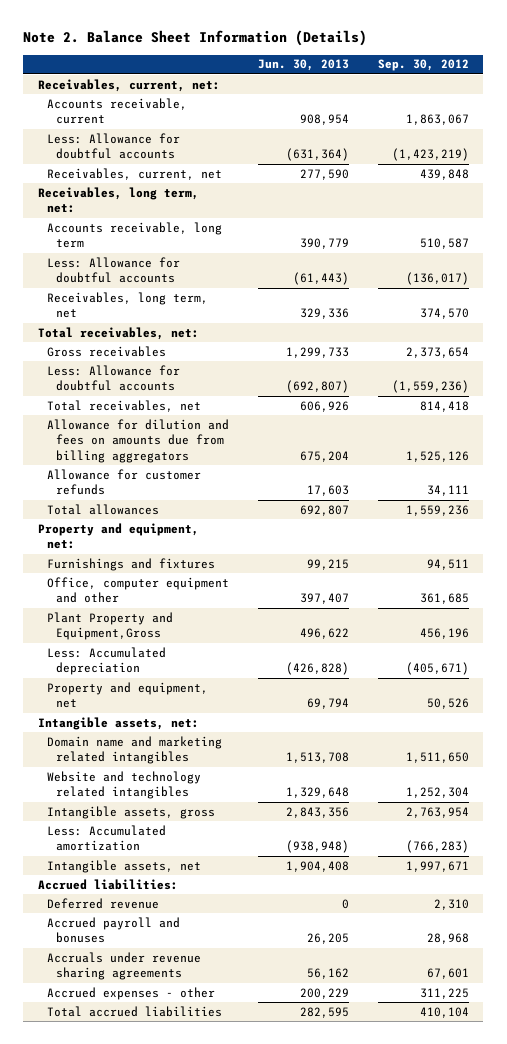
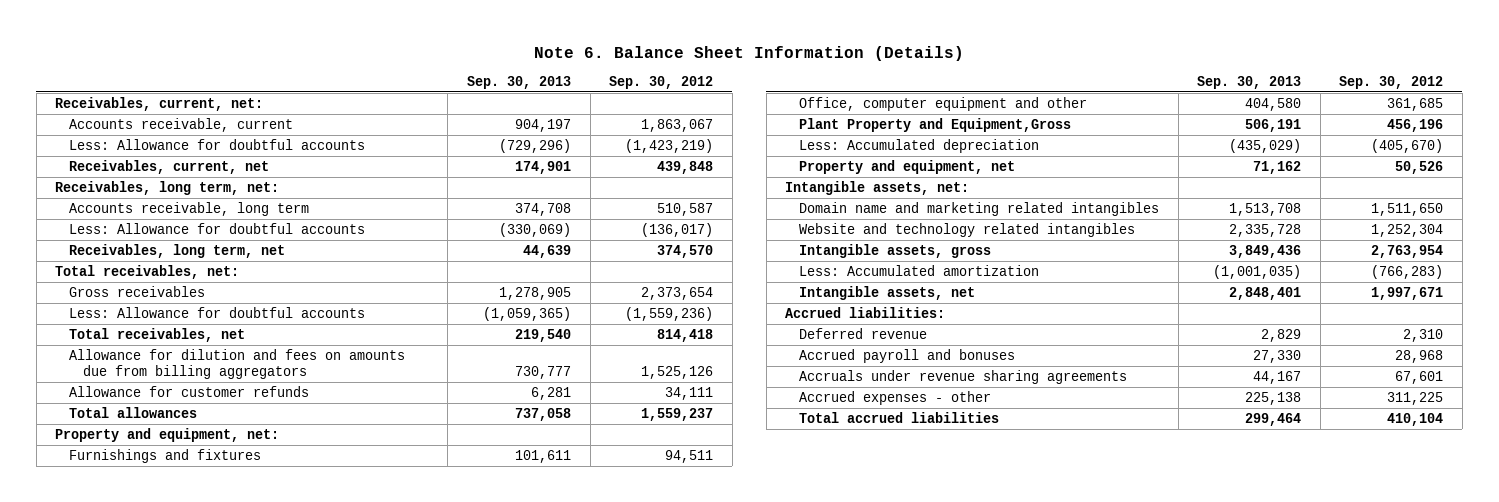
[23,30,368,47] Note 2. Balance Sheet Information (Details) -> [534,45,965,61] Note 6. Balance Sheet Information (Details)
[258,59,350,72] Jun. 30, 2013 -> none
none -> [466,76,571,90] Sep. 30, 2013
[405,504,469,516] 1,559,236 -> [641,407,714,421] 1,559,237
[405,662,469,676] (405,671) -> [1371,138,1444,153] (405,670)

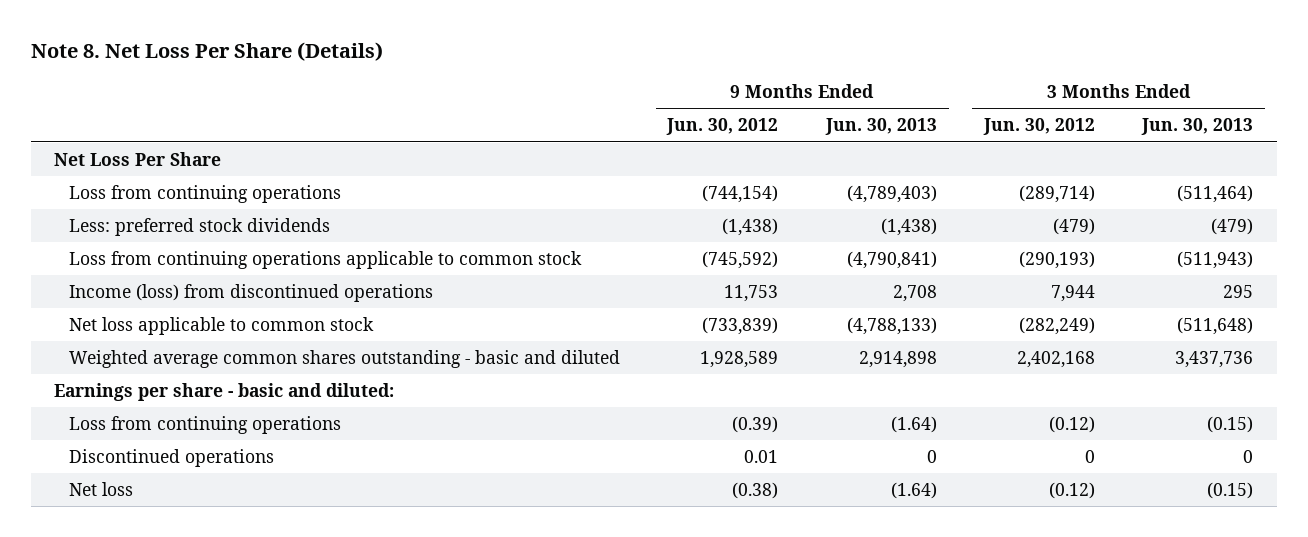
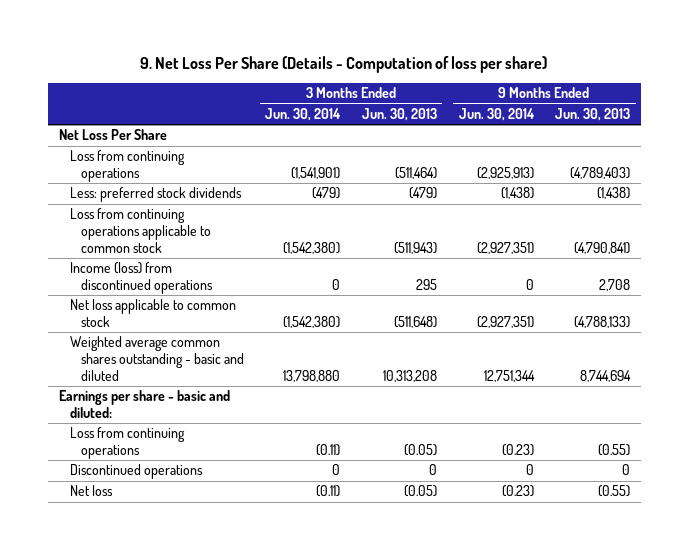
[30,41,383,61] Note 8. Net Loss Per Share (Details) -> [140,56,548,74] 9. Net Loss Per Share (Details - Computation of loss per share)
[666,118,779,136] Jun. 30, 2012 -> none
[983,118,1096,136] Jun. 30, 2012 -> none
none -> [265,107,342,121] Jun. 30, 2014
none -> [458,107,535,121] Jun. 30, 2014
[858,350,937,368] 2,914,898 -> [580,369,632,382] 8,744,694
[1175,350,1254,368] 3,437,736 -> [383,369,438,382] 10,313,208
[890,415,937,433] (1.64) -> [598,443,631,456] (0.55)
[1207,415,1254,433] (0.15) -> [404,443,438,456] (0.05)
[890,481,937,499] (1.64) -> [598,485,631,498] (0.55)
[1207,481,1254,499] (0.15) -> [404,485,438,498] (0.05)

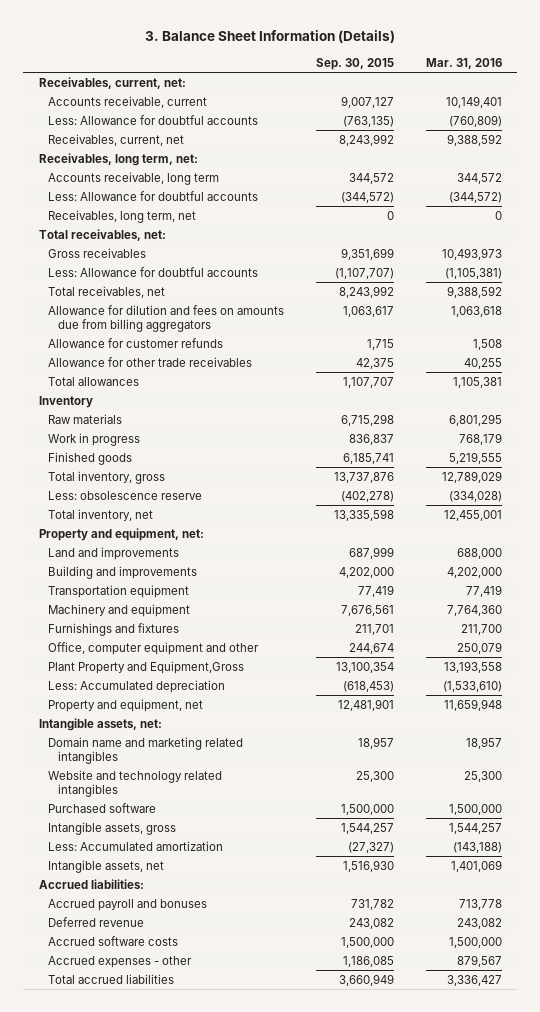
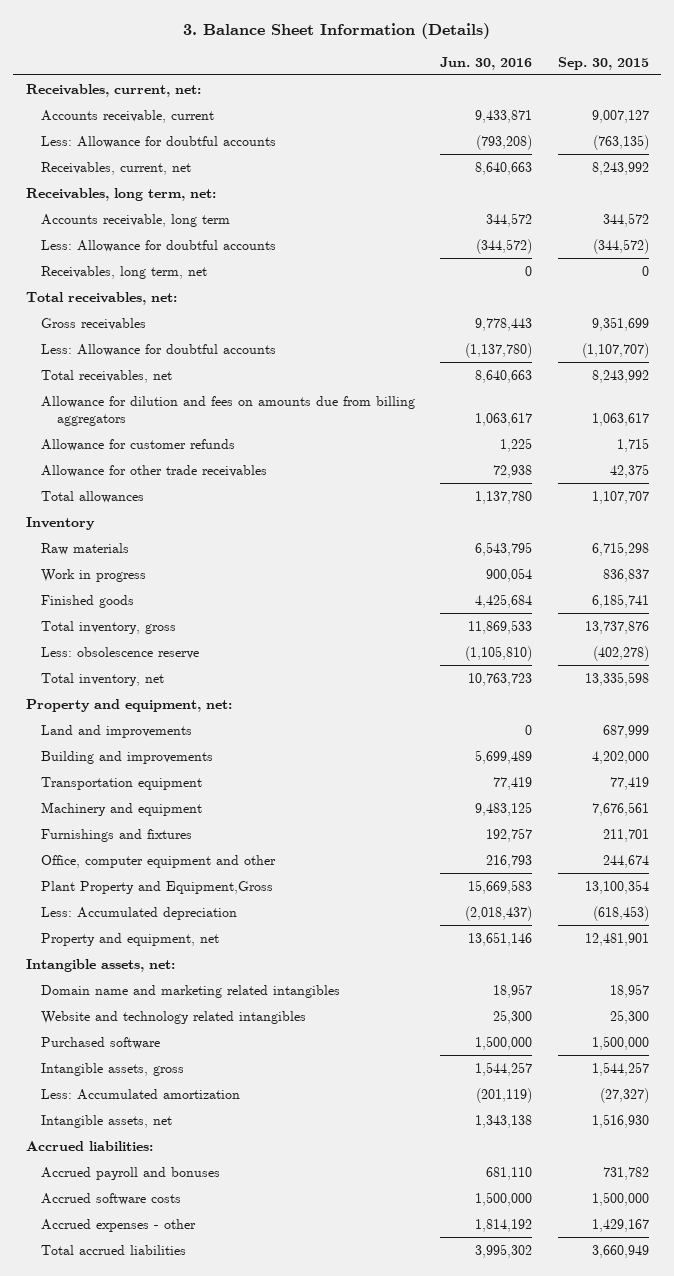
[425,57,502,69] Mar. 31, 2016 -> none
none -> [440,56,533,70] Jun. 30, 2016
[48,916,145,927] Deferred revenue -> none
[342,955,394,967] 1,186,085 -> [591,1218,649,1232] 1,429,167

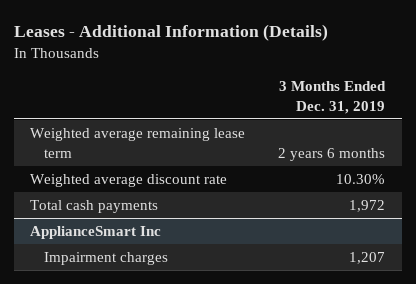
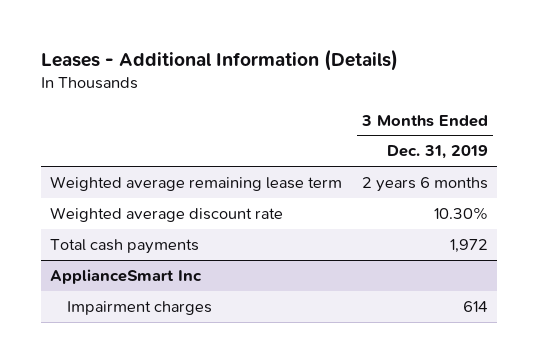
[349,251,386,264] 1,207 -> [462,300,488,312] 614

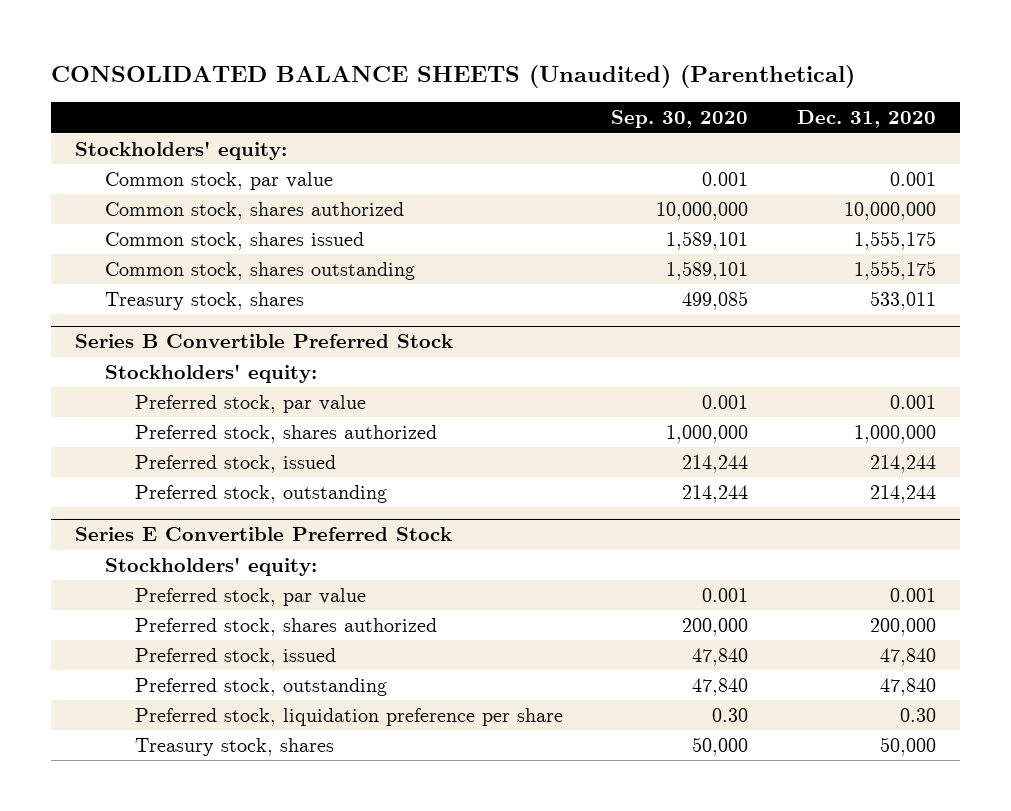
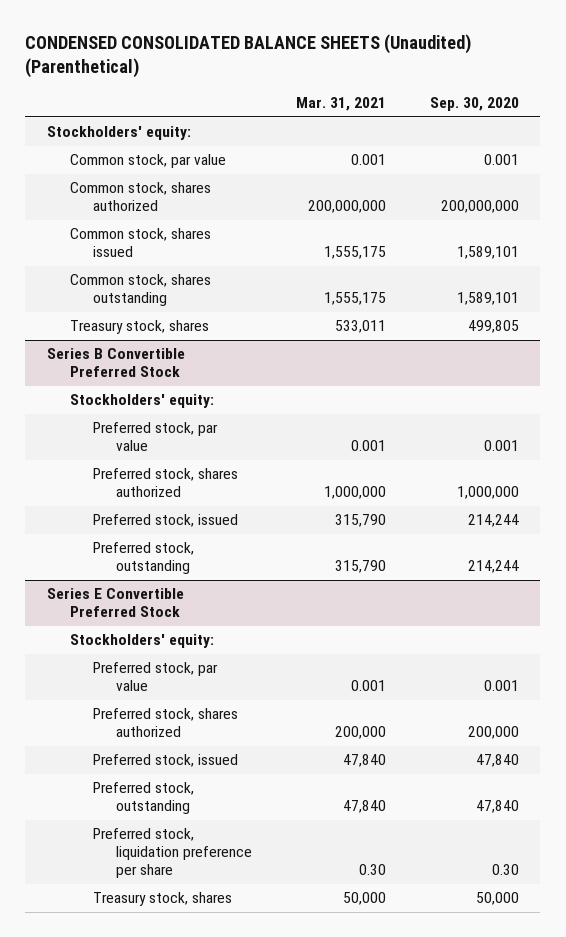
[50,65,855,89] CONSOLIDATED BALANCE SHEETS (Unaudited) (Parenthetical) -> [25,34,472,79] CONDENSED CONSOLIDATED BALANCE SHEETS (Unaudited) (Parenthetical)
[796,110,936,129] Dec. 31, 2020 -> none
none -> [295,97,386,112] Mar. 31, 2021
[656,202,749,221] 10,000,000 -> [440,200,519,214] 200,000,000
[682,291,749,311] 499,085 -> [467,320,519,334] 499,805

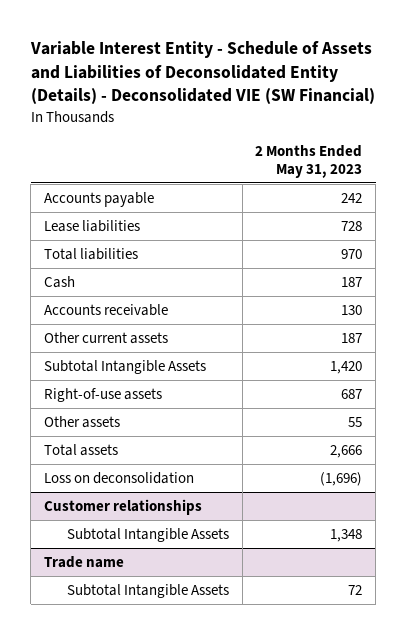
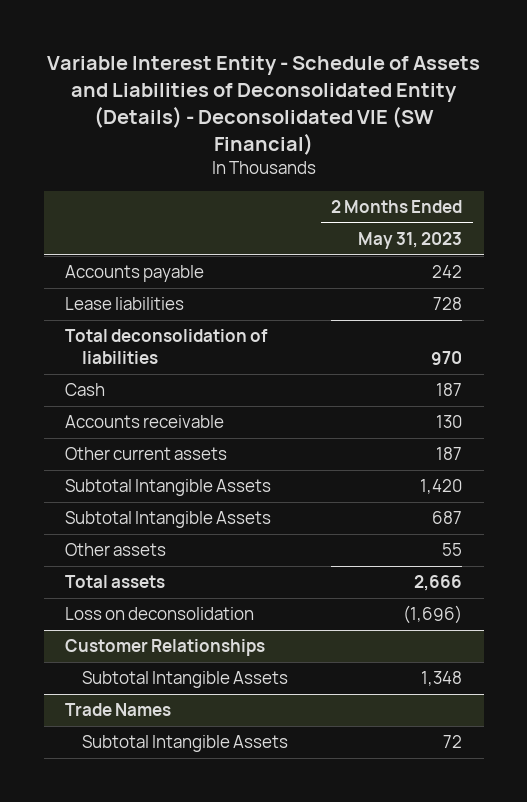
[43,247,138,260] Total liabilities -> [65,329,269,365] Total deconsolidation of liabilities
[43,387,162,402] Right-of-use assets -> [65,511,272,529] Subtotal Intangible Assets
[43,498,202,515] Customer relationships -> [65,639,266,657] Customer Relationships
[43,555,124,568] Trade name -> [65,703,172,717] Trade Names

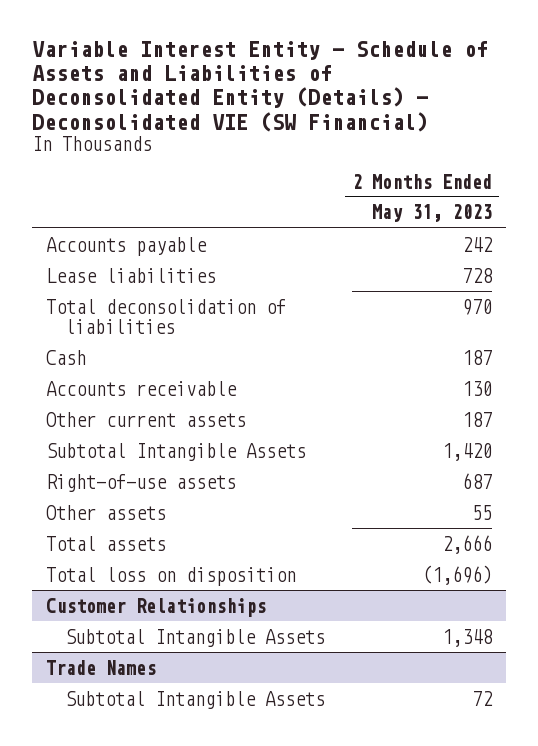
[65,511,272,529] Subtotal Intangible Assets -> [45,473,236,492] Right-of-use assets
[65,607,255,621] Loss on deconsolidation -> [45,566,296,586] Total loss on disposition

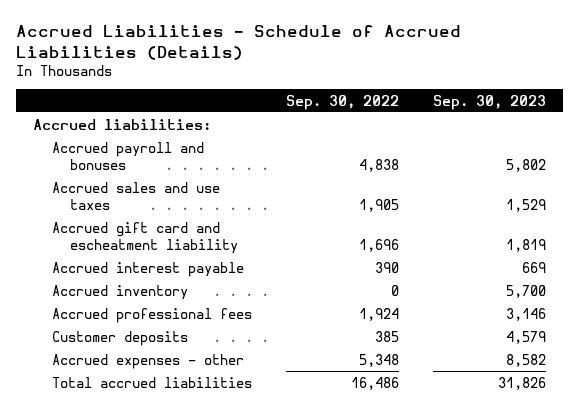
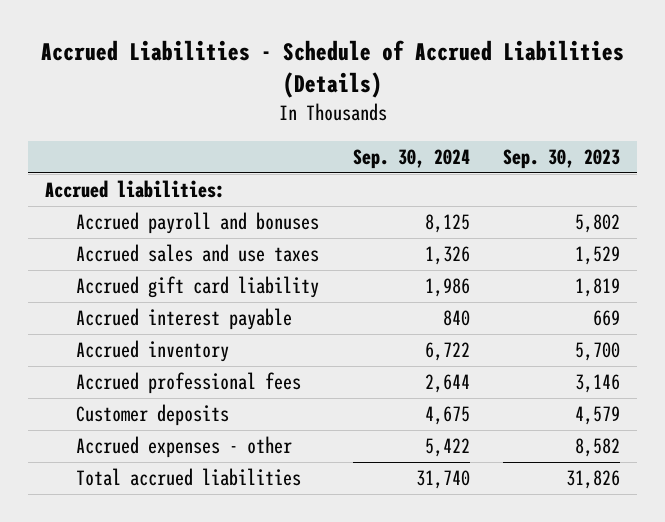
[285,94,399,110] Sep. 30, 2022 -> none
none -> [352,149,470,170] Sep. 30, 2024
[51,221,238,254] Accrued gift card and escheatment liability -> [75,276,319,299] Accrued gift card liability

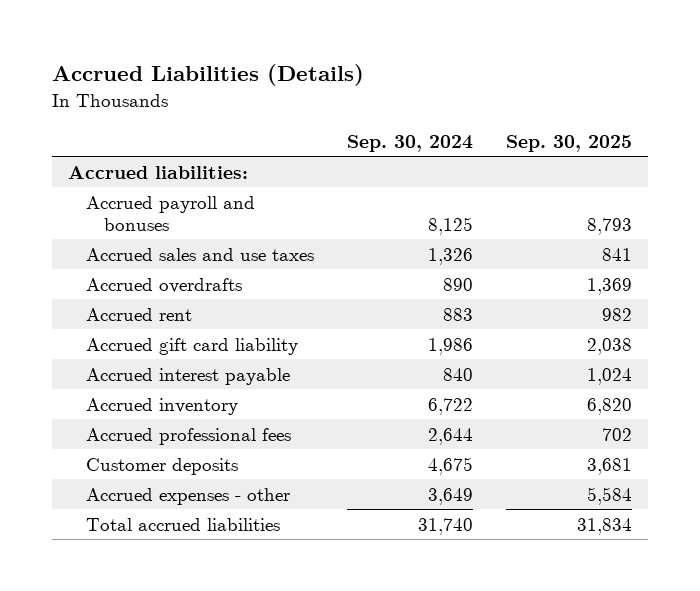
[40,40,624,99] Accrued Liabilities - Schedule of Accrued Liabilities (Details) -> [51,64,364,87] Accrued Liabilities (Details)
[503,149,621,170] Sep. 30, 2023 -> none
none -> [505,134,632,152] Sep. 30, 2025
none -> [85,277,242,293] Accrued overdrafts
none -> [85,307,192,321] Accrued rent
[424,438,470,458] 5,422 -> [427,487,473,505] 3,649

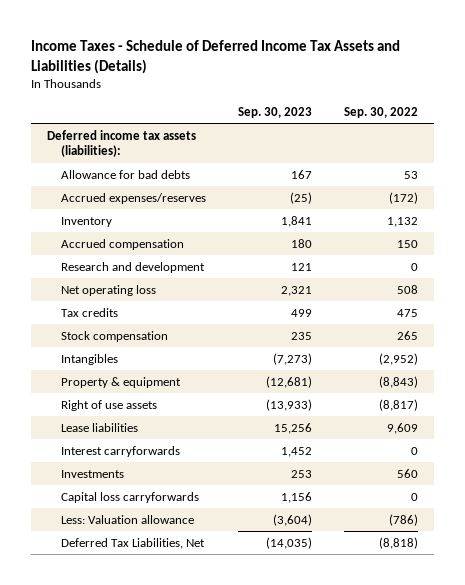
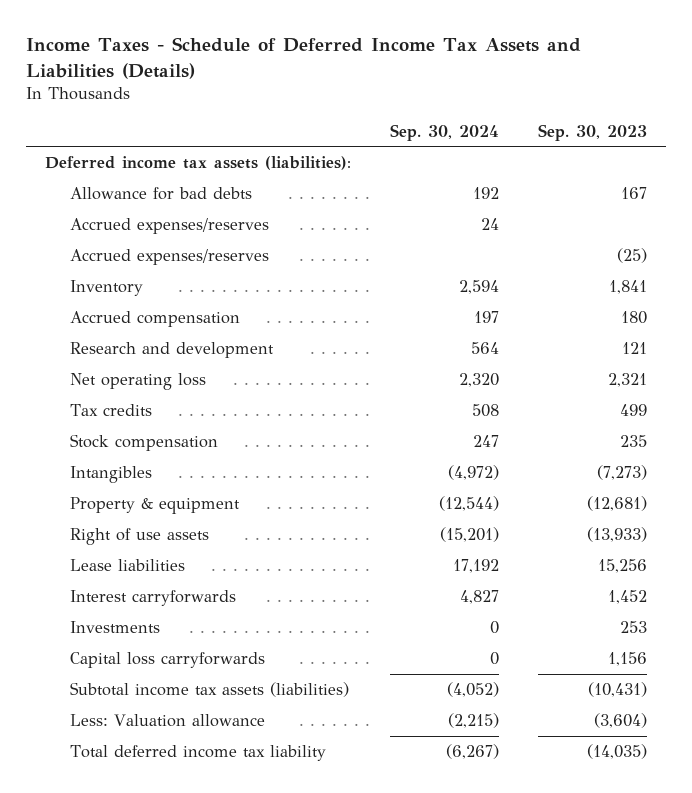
[343,106,418,118] Sep. 30, 2022 -> none
none -> [389,123,499,141] Sep. 30, 2024
none -> [70,218,270,235] Accrued expenses/reserves
none -> [70,682,350,698] Subtotal income tax assets (liabilities)
[60,537,205,549] Deferred Tax Liabilities, Net -> [70,745,327,762] Total deferred income tax liability

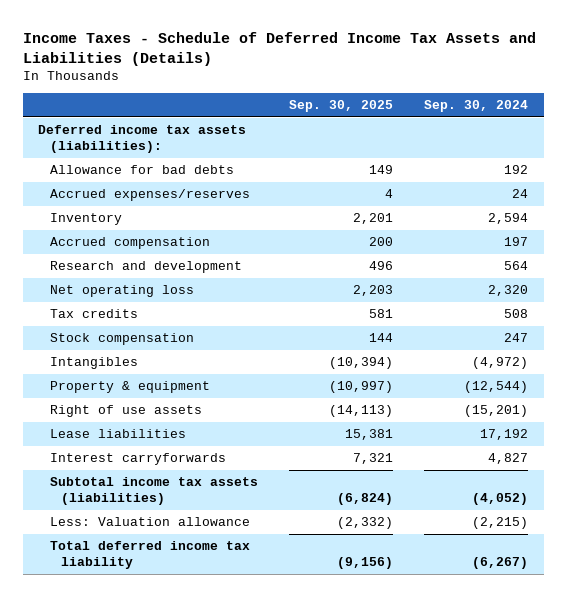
[537,123,647,141] Sep. 30, 2023 -> none
none -> [289,100,394,113] Sep. 30, 2025
[70,249,270,266] Accrued expenses/reserves -> none
[70,621,161,634] Investments -> none
[70,652,266,669] Capital loss carryforwards -> none

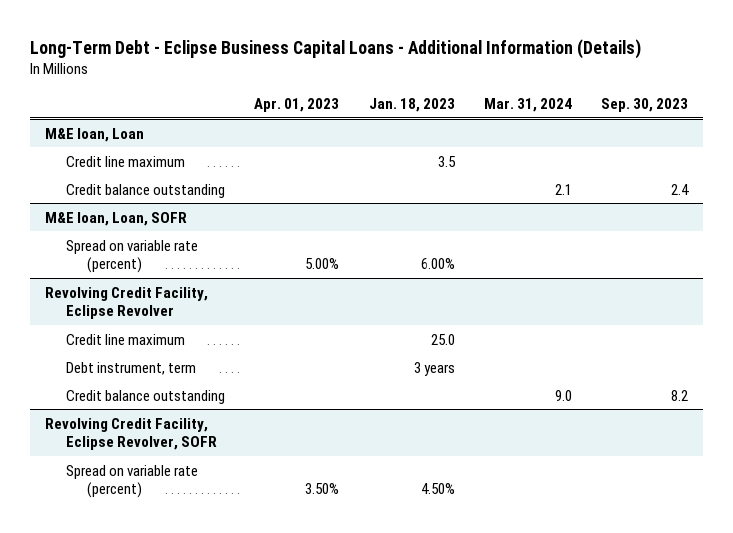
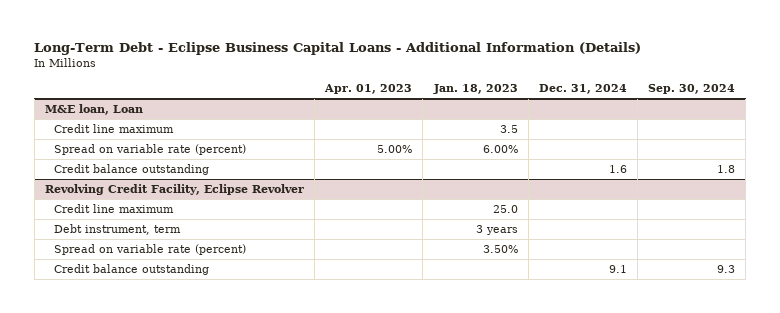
[484,98,573,113] Mar. 31, 2024 -> none
[601,98,689,113] Sep. 30, 2023 -> none
none -> [538,84,627,95] Dec. 31, 2024
none -> [648,84,736,95] Sep. 30, 2024
[44,211,187,226] M&E loan, Loan, SOFR -> none
[65,183,225,198] Credit balance outstanding -> [54,164,210,176] Credit balance outstanding
none -> [54,244,247,256] Spread on variable rate (percent)
[44,417,217,451] Revolving Credit Facility, Eclipse Revolver, SOFR -> none
[65,464,198,499] Spread on variable rate (percent) -> none

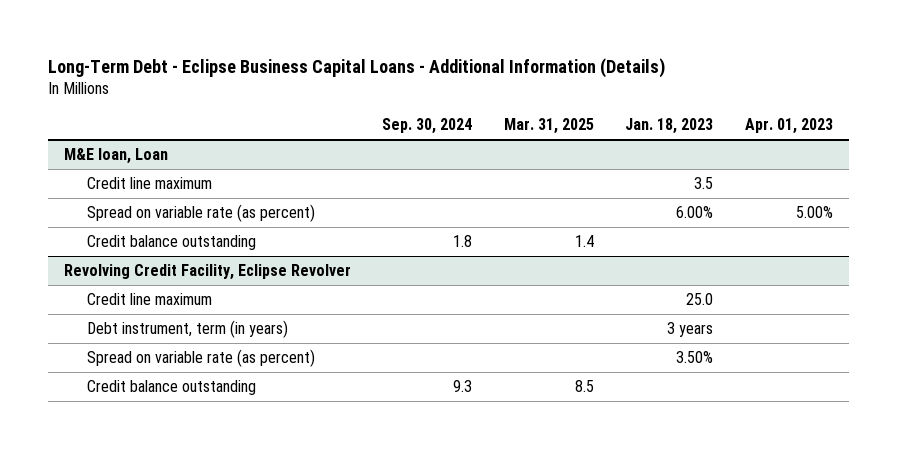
[538,84,627,95] Dec. 31, 2024 -> none
none -> [503,118,594,135] Mar. 31, 2025
[54,144,247,156] Spread on variable rate (percent) -> [87,204,316,223] Spread on variable rate (as percent)
[54,224,182,236] Debt instrument, term -> [87,320,289,339] Debt instrument, term (in years)
[54,244,247,256] Spread on variable rate (percent) -> [87,349,316,368] Spread on variable rate (as percent)

